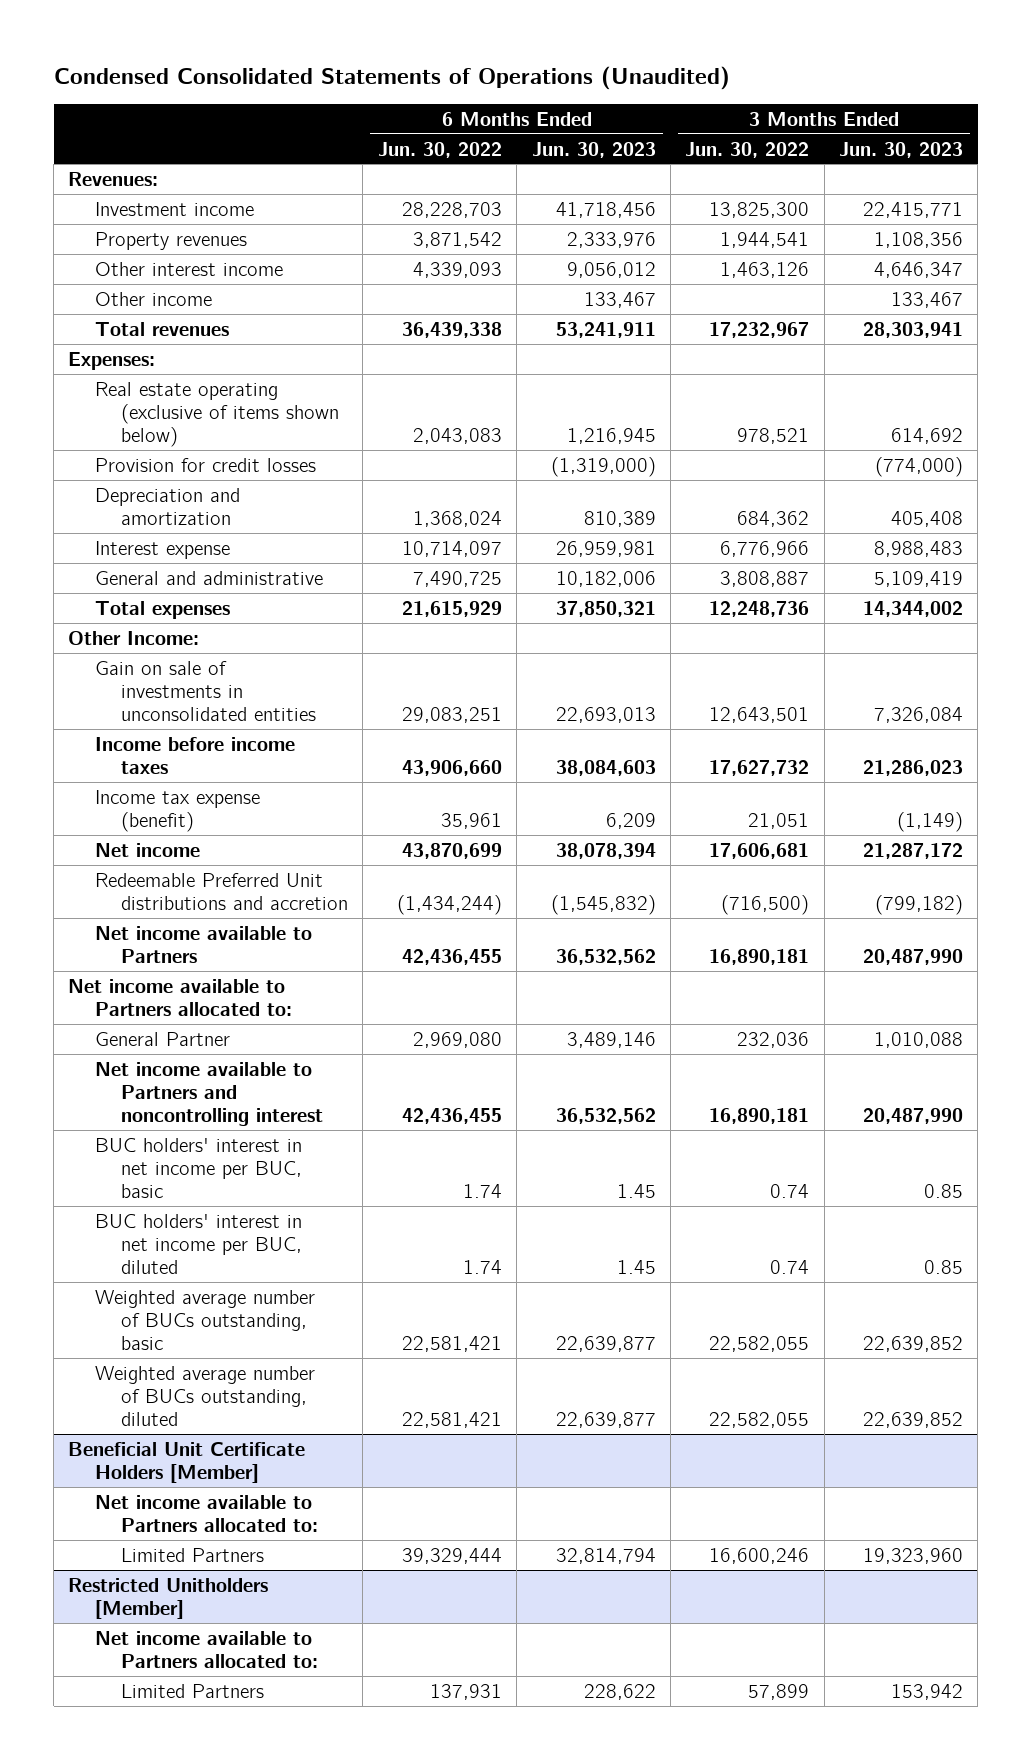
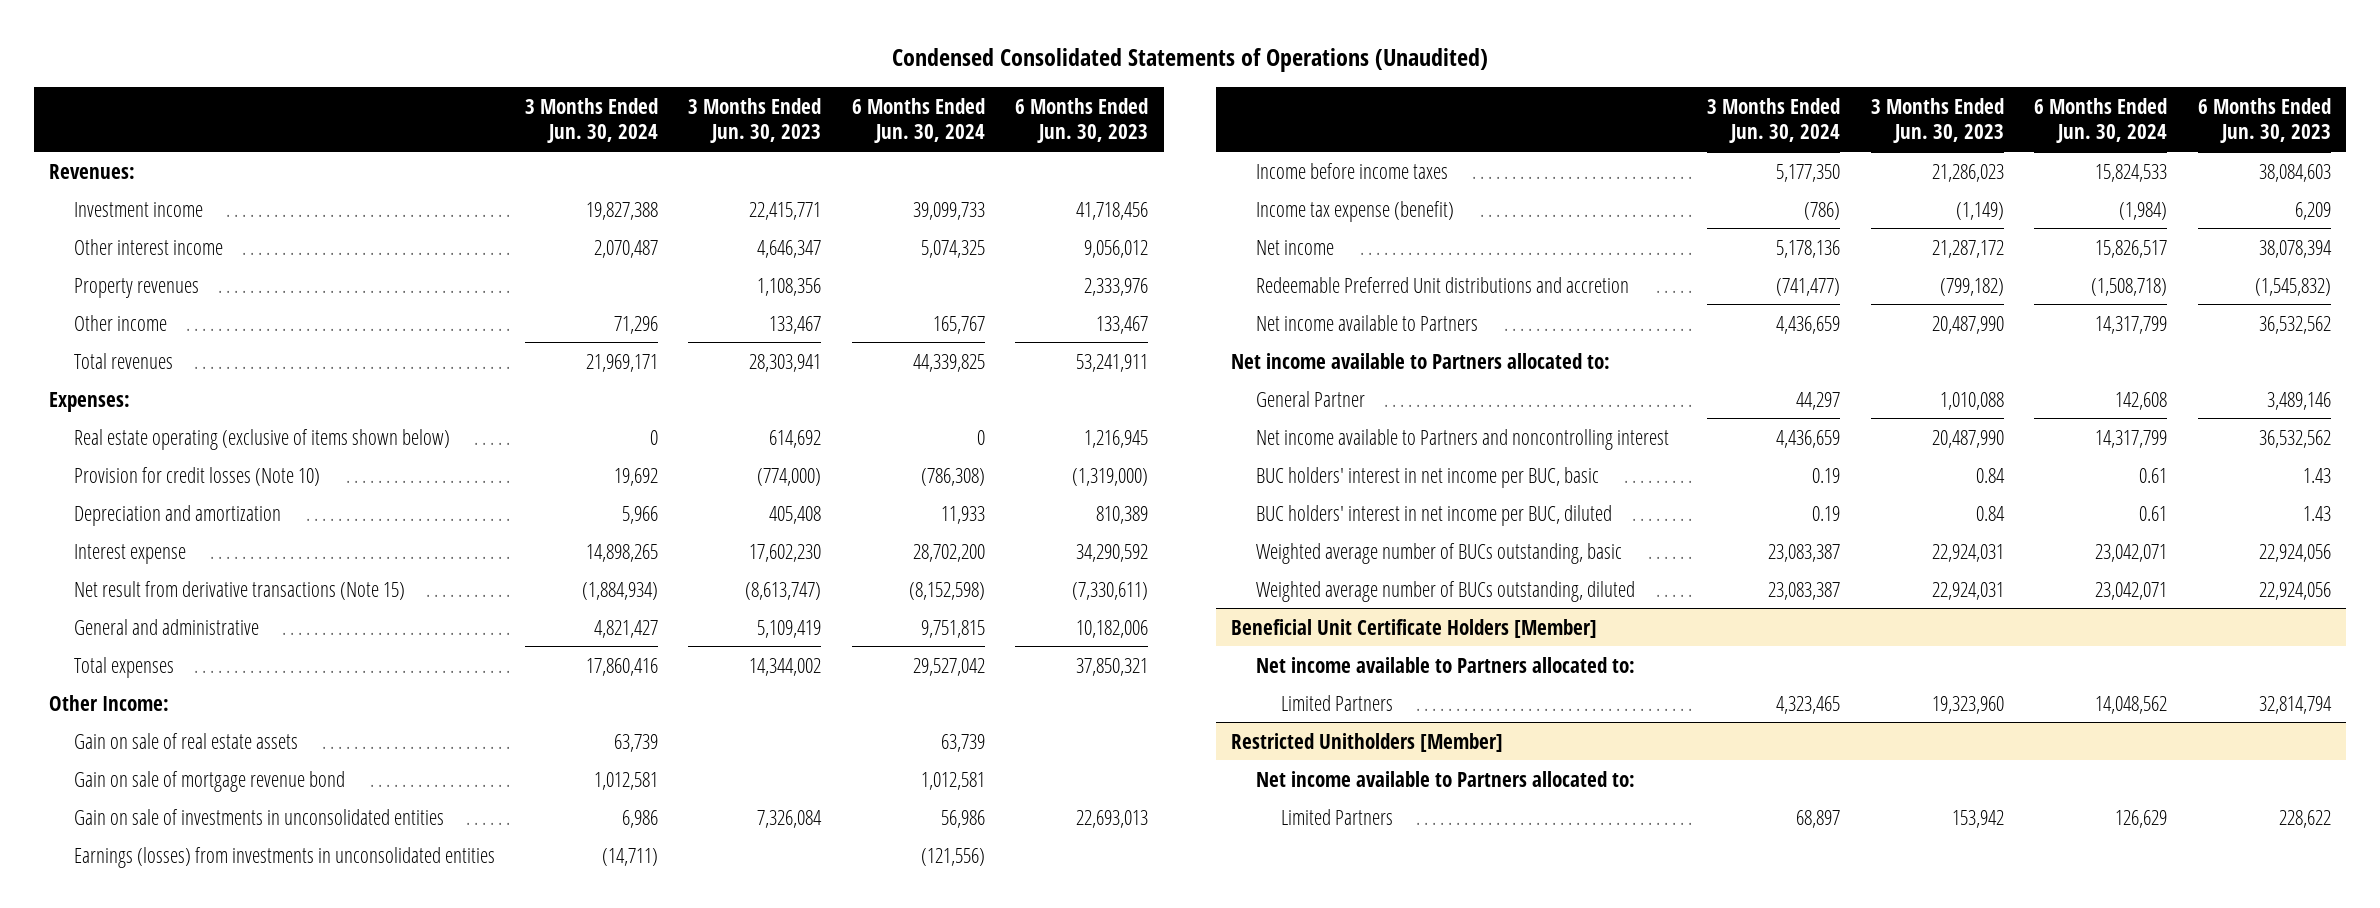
[377,141,502,158] Jun. 30, 2022 -> none
[685,141,810,158] Jun. 30, 2022 -> none
none -> [525,97,659,144] 3 Months Ended Jun. 30, 2024
none -> [851,97,985,144] 6 Months Ended Jun. 30, 2024
[94,231,247,250] Property revenues -> [73,277,199,298] Property revenues
[94,457,316,472] Provision for credit losses -> [73,466,320,486] Provision for credit losses (Note 10)
[555,540,656,557] 26,959,981 -> [1076,543,1149,562] 34,290,592
[873,540,963,557] 8,988,483 -> [749,543,822,562] 17,602,230
none -> [73,580,405,600] Net result from derivative transactions (Note 15)
none -> [73,732,298,749] Gain on sale of real estate assets
none -> [73,770,345,792] Gain on sale of mortgage revenue bond
none -> [73,846,495,868] Earnings (losses) from investments in unconsolidated entities
[616,1184,656,1199] 1.45 -> [2302,467,2331,483] 1.43
[923,1184,963,1199] 0.85 -> [1975,467,2005,483] 0.84
[616,1260,656,1275] 1.45 -> [2302,505,2331,521] 1.43
[923,1260,963,1275] 0.85 -> [1975,505,2005,521] 0.84
[555,1336,656,1353] 22,639,877 -> [2258,543,2331,562] 22,924,056
[862,1336,963,1353] 22,639,852 -> [1931,543,2004,562] 22,924,031
[555,1412,656,1429] 22,639,877 -> [2258,581,2331,600] 22,924,056
[862,1412,963,1429] 22,639,852 -> [1931,581,2004,600] 22,924,031

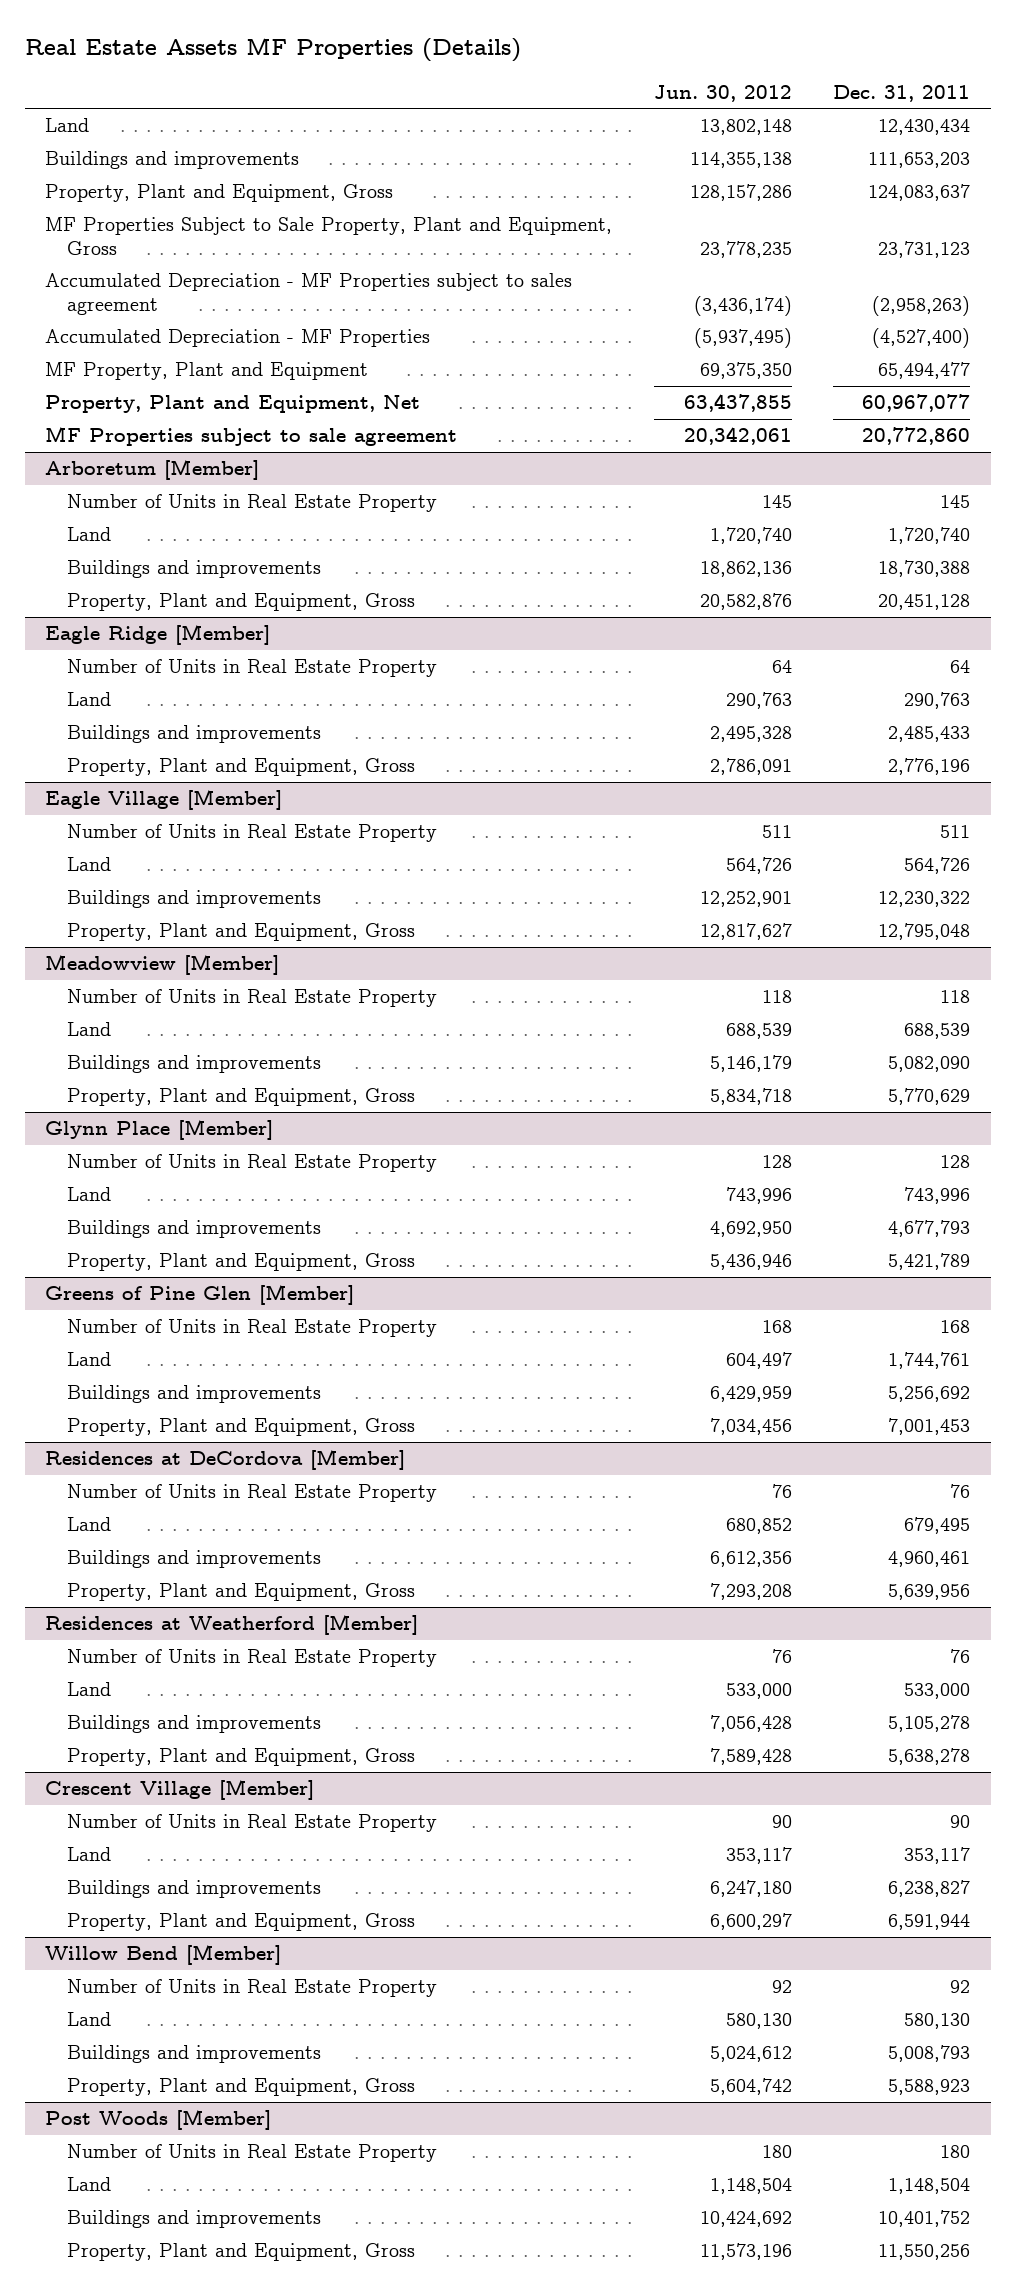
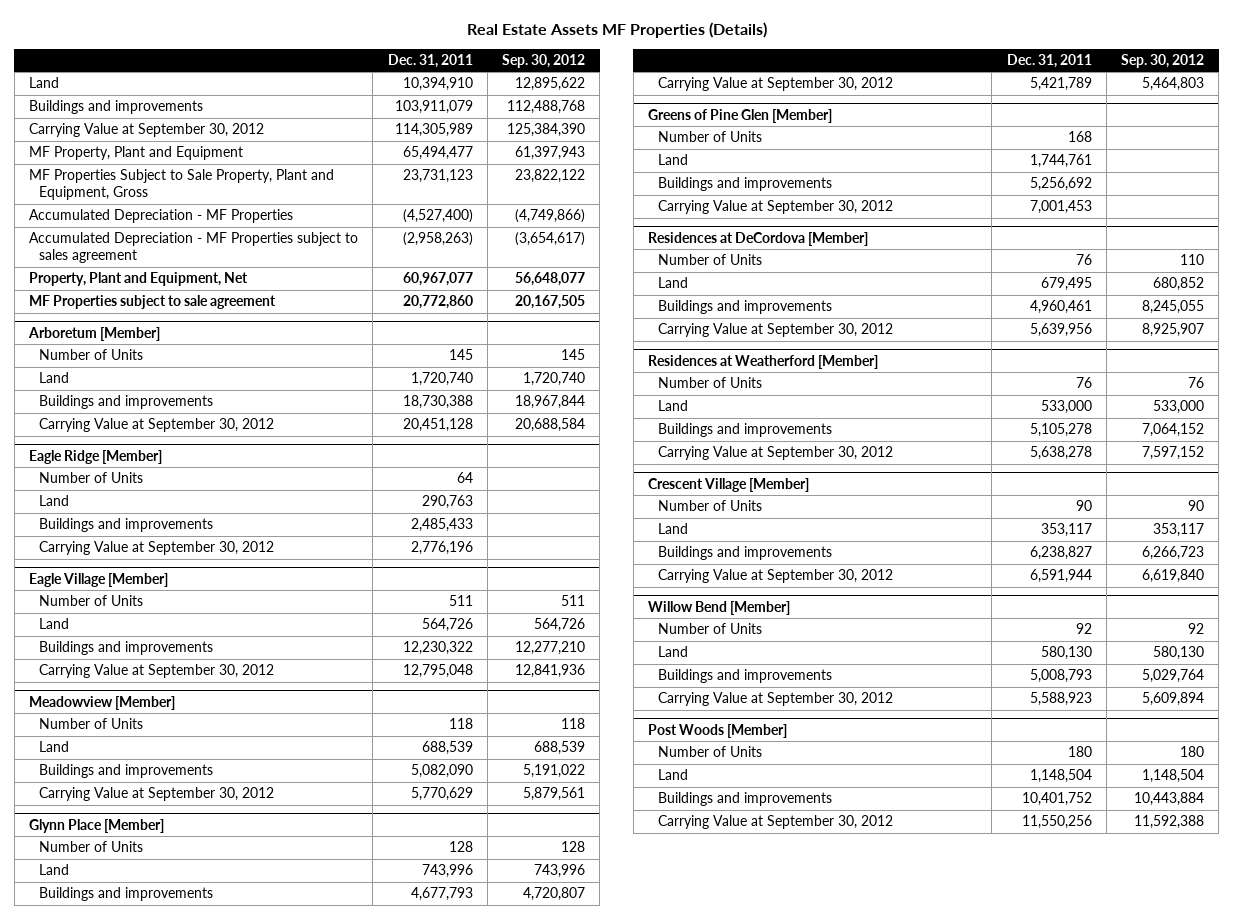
[653,84,792,102] Jun. 30, 2012 -> none
none -> [501,53,585,68] Sep. 30, 2012
[45,184,394,203] Property, Plant and Equipment, Gross -> none
[878,119,971,136] 12,430,434 -> [402,77,473,92] 10,394,910
[868,152,971,169] 111,653,203 -> [394,100,473,115] 103,911,079
none -> [29,123,265,138] Carrying Value at September 30, 2012
[45,362,369,381] MF Property, Plant and Equipment -> [29,146,244,161] MF Property, Plant and Equipment
[45,273,573,315] Accumulated Depreciation - MF Properties subject to sales agreement -> [29,232,359,264] Accumulated Depreciation - MF Properties subject to sales agreement
[67,494,438,513] Number of Units in Real Estate Property -> [39,349,144,361] Number of Units
[67,593,416,612] Property, Plant and Equipment, Gross -> [39,418,275,433] Carrying Value at September 30, 2012
[67,659,438,678] Number of Units in Real Estate Property -> [39,472,144,484] Number of Units
[67,758,416,777] Property, Plant and Equipment, Gross -> [39,541,275,556] Carrying Value at September 30, 2012
[67,824,438,843] Number of Units in Real Estate Property -> [39,595,144,607] Number of Units
[67,923,416,942] Property, Plant and Equipment, Gross -> [39,664,275,679] Carrying Value at September 30, 2012
[67,989,438,1008] Number of Units in Real Estate Property -> [39,718,144,730] Number of Units
[67,1088,416,1107] Property, Plant and Equipment, Gross -> [39,787,275,802] Carrying Value at September 30, 2012
[67,1154,438,1173] Number of Units in Real Estate Property -> [39,841,144,853] Number of Units
[67,1253,416,1272] Property, Plant and Equipment, Gross -> [658,77,894,92] Carrying Value at September 30, 2012
[67,1319,438,1338] Number of Units in Real Estate Property -> [658,131,763,143] Number of Units
[67,1418,416,1437] Property, Plant and Equipment, Gross -> [658,200,894,215] Carrying Value at September 30, 2012
[67,1484,438,1503] Number of Units in Real Estate Property -> [658,254,763,266] Number of Units
[67,1583,416,1602] Property, Plant and Equipment, Gross -> [658,323,894,338] Carrying Value at September 30, 2012
[67,1649,438,1668] Number of Units in Real Estate Property -> [658,377,763,389] Number of Units
[67,1748,416,1767] Property, Plant and Equipment, Gross -> [658,446,894,461] Carrying Value at September 30, 2012
[67,1814,438,1833] Number of Units in Real Estate Property -> [658,500,763,512] Number of Units
[67,1913,416,1932] Property, Plant and Equipment, Gross -> [658,569,894,584] Carrying Value at September 30, 2012
[67,1979,438,1998] Number of Units in Real Estate Property -> [658,623,763,635] Number of Units
[67,2078,416,2097] Property, Plant and Equipment, Gross -> [658,692,894,707] Carrying Value at September 30, 2012
[67,2144,438,2163] Number of Units in Real Estate Property -> [658,746,763,758] Number of Units
[67,2243,416,2262] Property, Plant and Equipment, Gross -> [658,815,894,830] Carrying Value at September 30, 2012

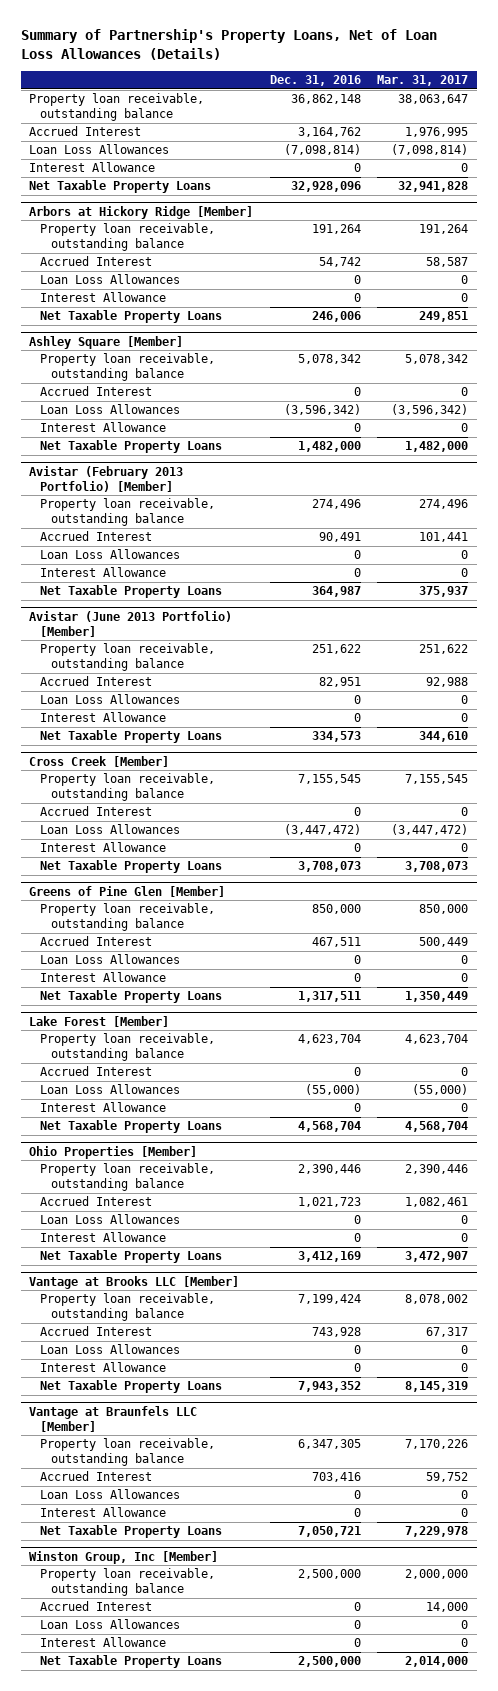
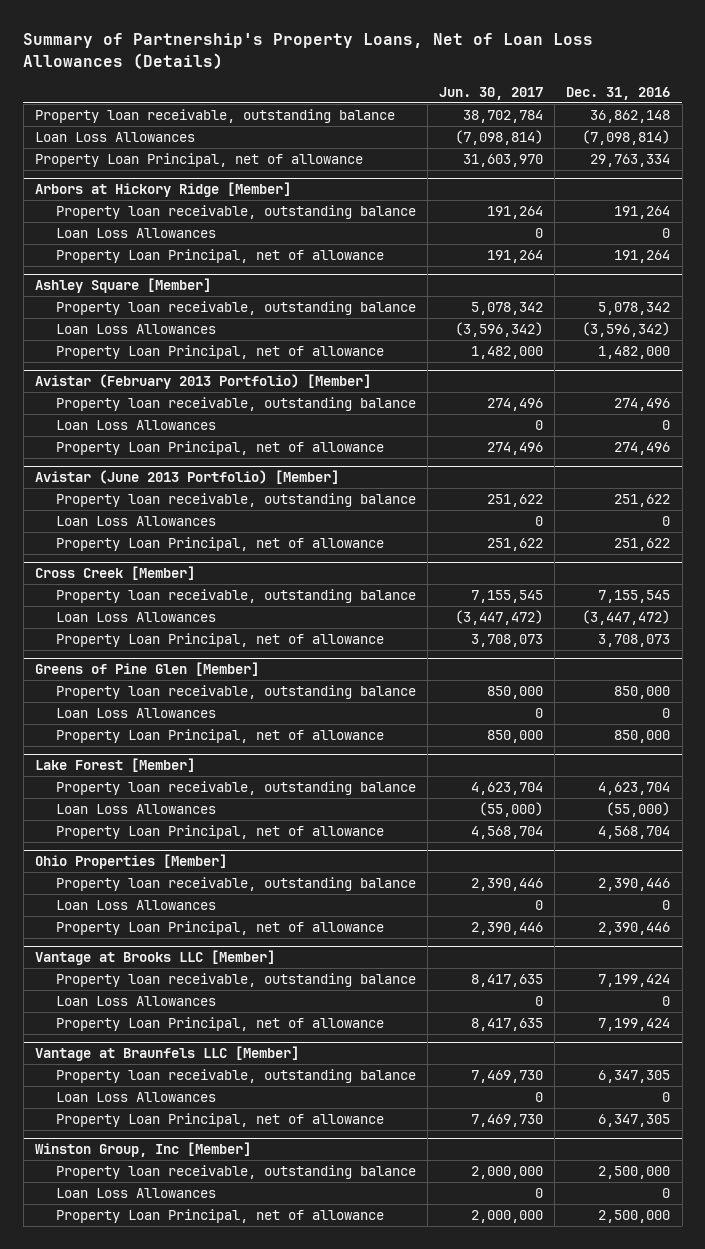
[377,75,469,87] Mar. 31, 2017 -> none
none -> [439,87,544,101] Jun. 30, 2017
[29,126,142,137] Accrued Interest -> none
[29,162,156,173] Interest Allowance -> none
[29,180,212,194] Net Taxable Property Loans -> [34,153,363,168] Property Loan Principal, net of allowance
[290,181,361,193] 32,928,096 -> [590,154,671,168] 29,763,334
[40,256,153,267] Accrued Interest -> none
[40,292,167,303] Interest Allowance -> none
[40,310,223,324] Net Taxable Property Loans -> [55,249,384,264] Property Loan Principal, net of allowance
[311,311,361,323] 246,006 -> [614,250,671,264] 191,264
[40,386,153,397] Accrued Interest -> none
[40,422,167,433] Interest Allowance -> none
[40,440,223,454] Net Taxable Property Loans -> [55,345,384,360] Property Loan Principal, net of allowance
[40,531,153,542] Accrued Interest -> none
[40,567,167,578] Interest Allowance -> none
[40,585,223,599] Net Taxable Property Loans -> [55,441,384,456] Property Loan Principal, net of allowance
[311,586,361,598] 364,987 -> [614,442,671,456] 274,496
[40,676,153,687] Accrued Interest -> none
[40,712,167,723] Interest Allowance -> none
[40,730,223,744] Net Taxable Property Loans -> [55,537,384,552] Property Loan Principal, net of allowance
[311,731,361,743] 334,573 -> [614,538,671,552] 251,622
[40,806,153,817] Accrued Interest -> none
[40,842,167,853] Interest Allowance -> none
[40,860,223,874] Net Taxable Property Loans -> [55,633,384,648] Property Loan Principal, net of allowance
[40,936,153,947] Accrued Interest -> none
[40,972,167,983] Interest Allowance -> none
[40,990,223,1004] Net Taxable Property Loans -> [55,729,384,744] Property Loan Principal, net of allowance
[297,991,361,1003] 1,317,511 -> [614,730,671,744] 850,000
[40,1066,153,1077] Accrued Interest -> none
[40,1102,167,1113] Interest Allowance -> none
[40,1120,223,1134] Net Taxable Property Loans -> [55,825,384,840] Property Loan Principal, net of allowance
[40,1196,153,1207] Accrued Interest -> none
[40,1232,167,1243] Interest Allowance -> none
[40,1250,223,1264] Net Taxable Property Loans -> [55,921,384,936] Property Loan Principal, net of allowance
[297,1251,361,1263] 3,412,169 -> [598,922,671,936] 2,390,446
[40,1326,153,1337] Accrued Interest -> none
[40,1362,167,1373] Interest Allowance -> none
[40,1380,223,1394] Net Taxable Property Loans -> [55,1017,384,1032] Property Loan Principal, net of allowance
[297,1381,361,1393] 7,943,352 -> [598,1018,671,1032] 7,199,424
[40,1471,153,1482] Accrued Interest -> none
[40,1507,167,1518] Interest Allowance -> none
[40,1525,223,1539] Net Taxable Property Loans -> [55,1113,384,1128] Property Loan Principal, net of allowance
[297,1526,361,1538] 7,050,721 -> [598,1114,671,1128] 6,347,305
[40,1601,153,1612] Accrued Interest -> none
[40,1637,167,1648] Interest Allowance -> none
[40,1655,223,1669] Net Taxable Property Loans -> [55,1209,384,1224] Property Loan Principal, net of allowance

